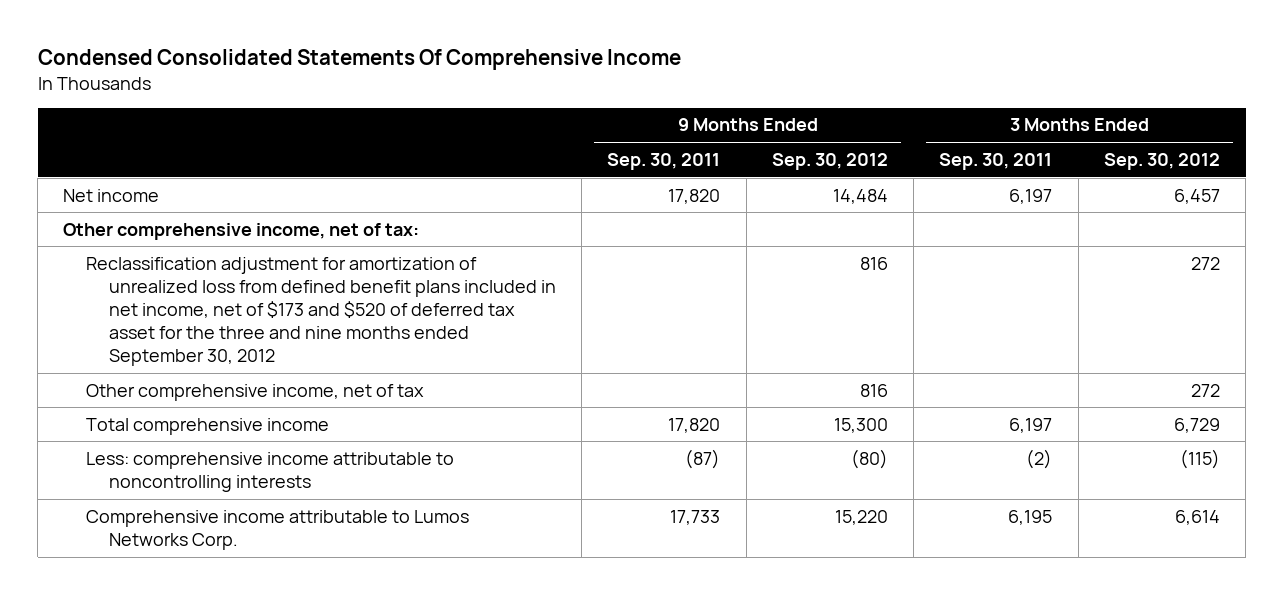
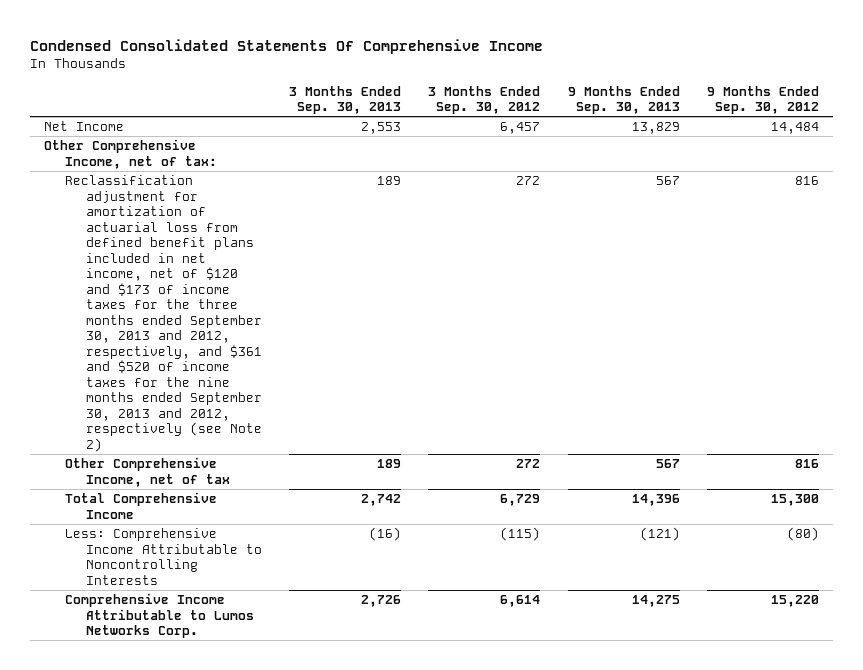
[607,152,721,170] Sep. 30, 2011 -> none
[939,152,1053,170] Sep. 30, 2011 -> none
none -> [288,85,401,115] 3 Months Ended Sep. 30, 2013
none -> [567,85,680,115] 9 Months Ended Sep. 30, 2013
[63,188,160,202] Net income -> [44,121,125,132] Net Income
[63,222,420,240] Other comprehensive income, net of tax: -> [44,139,217,169] Other Comprehensive Income, net of tax:
[86,256,556,367] Reclassification adjustment for amortization of unrealized loss from defined benefit plans included in net income, net of $173 and $520 of deferred tax asset for the three and nine months ended September 30, 2012 -> [64,175,262,452] Reclassification adjustment for amortization of actuarial loss from defined benefit plans included in net income, net of $120 and $173 of income taxes for the three months ended September 30, 2013 and 2012, respectively, and $361 and $520 of income taxes for the nine months ended September 30, 2013 and 2012, respectively (see Note 2)
[86,383,425,401] Other comprehensive income, net of tax -> [64,457,230,487] Other Comprehensive Income, net of tax
[86,417,330,435] Total comprehensive income -> [64,492,217,519] Total Comprehensive Income
[86,451,455,492] Less: comprehensive income attributable to noncontrolling interests -> [64,528,262,585] Less: Comprehensive Income Attributable to Noncontrolling Interests
[86,509,470,550] Comprehensive income attributable to Lumos Networks Corp. -> [64,593,254,639] Comprehensive Income Attributable to Lumos Networks Corp.

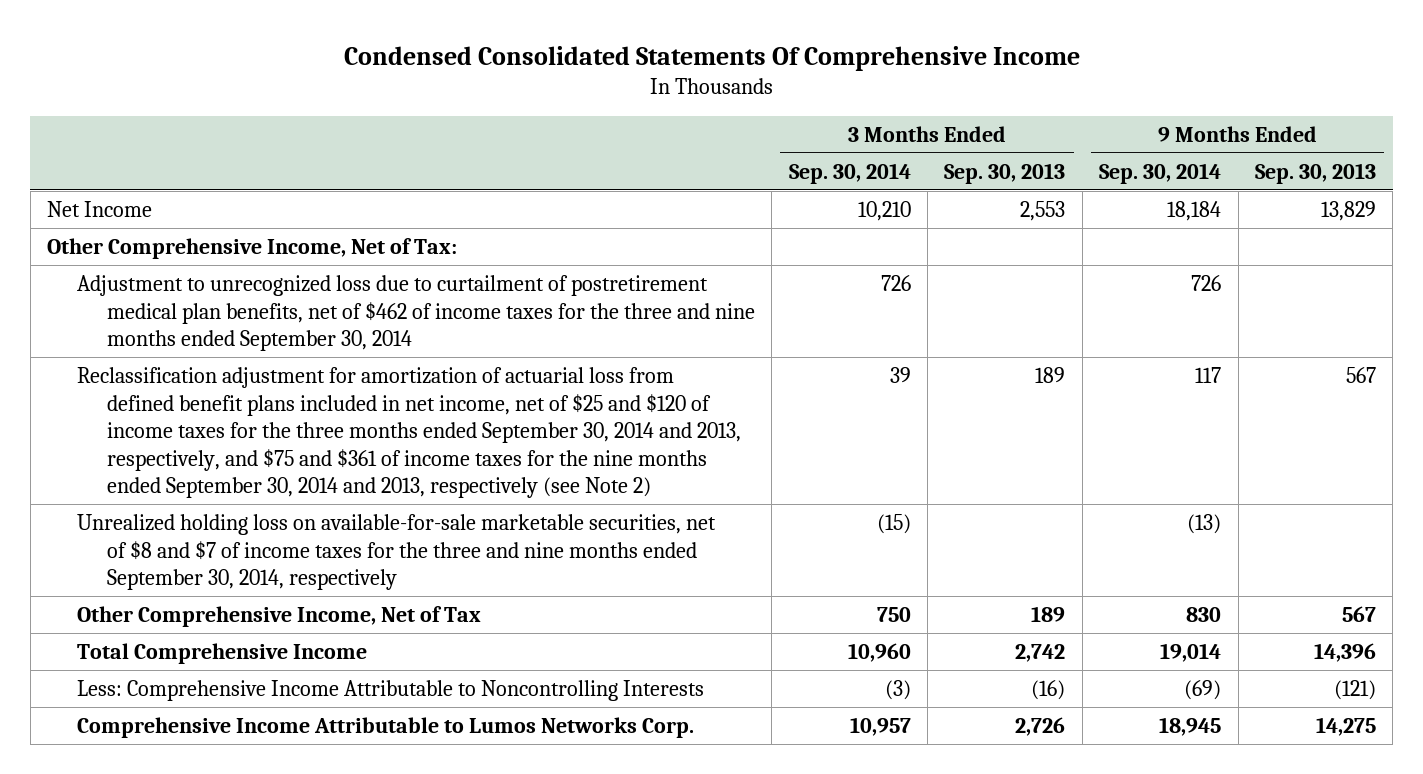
[428,85,541,115] 3 Months Ended Sep. 30, 2012 -> none
[707,85,820,115] 9 Months Ended Sep. 30, 2012 -> none
none -> [788,162,911,184] Sep. 30, 2014
none -> [1099,162,1222,184] Sep. 30, 2014
[44,139,217,169] Other Comprehensive Income, net of tax: -> [47,237,458,259] Other Comprehensive Income, Net of Tax:
none -> [77,274,755,352] Adjustment to unrecognized loss due to curtailment of postretirement medical plan benefits, net of $462 of income taxes for the three and nine months ended September 30, 2014
[64,175,262,452] Reclassification adjustment for amortization of actuarial loss from defined benefit plans included in net income, net of $120 and $173 of income taxes for the three months ended September 30, 2013 and 2012, respectively, and $361 and $520 of income taxes for the nine months ended September 30, 2013 and 2012, respectively (see Note 2) -> [77,366,741,499] Reclassification adjustment for amortization of actuarial loss from defined benefit plans included in net income, net of $25 and $120 of income taxes for the three months ended September 30, 2014 and 2013, respectively, and $75 and $361 of income taxes for the nine months ended September 30, 2014 and 2013, respectively (see Note 2)
none -> [77,513,717,591] Unrealized holding loss on available-for-sale marketable securities, net of $8 and $7 of income taxes for the three and nine months ended September 30, 2014, respectively
[64,457,230,487] Other Comprehensive Income, net of tax -> [77,605,482,627] Other Comprehensive Income, Net of Tax

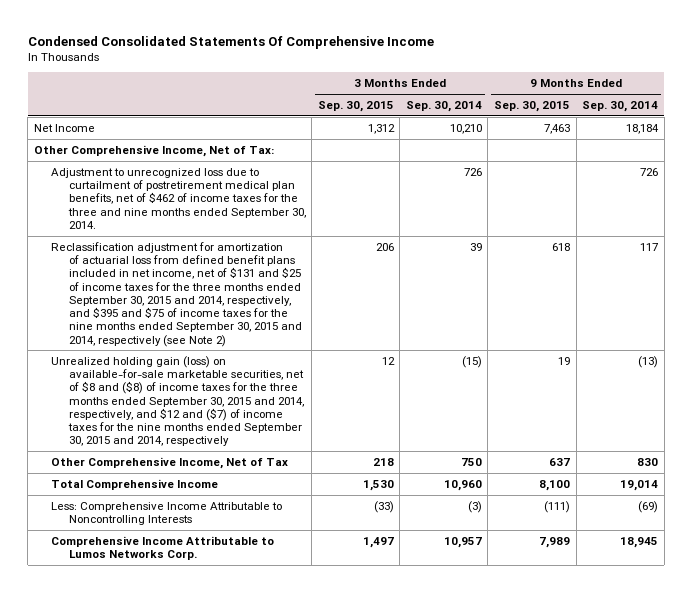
[944,162,1066,184] Sep. 30, 2013 -> none
[1255,162,1377,184] Sep. 30, 2013 -> none
none -> [317,101,394,113] Sep. 30, 2015
none -> [493,101,570,113] Sep. 30, 2015
[77,274,755,352] Adjustment to unrecognized loss due to curtailment of postretirement medical plan benefits, net of $462 of income taxes for the three and nine months ended September 30, 2014 -> [51,167,306,229] Adjustment to unrecognized loss due to curtailment of postretirement medical plan benefits, net of $462 of income taxes for the three and nine months ended September 30, 2014.
[77,366,741,499] Reclassification adjustment for amortization of actuarial loss from defined benefit plans included in net income, net of $25 and $120 of income taxes for the three months ended September 30, 2014 and 2013, respectively, and $75 and $361 of income taxes for the nine months ended September 30, 2014 and 2013, respectively (see Note 2) -> [51,241,302,347] Reclassification adjustment for amortization of actuarial loss from defined benefit plans included in net income, net of $131 and $25 of income taxes for the three months ended September 30, 2015 and 2014, respectively, and $395 and $75 of income taxes for the nine months ended September 30, 2015 and 2014, respectively (see Note 2)
[77,513,717,591] Unrealized holding loss on available-for-sale marketable securities, net of $8 and $7 of income taxes for the three and nine months ended September 30, 2014, respectively -> [51,355,304,447] Unrealized holding gain (loss) on available-for-sale marketable securities, net of $8 and ($8) of income taxes for the three months ended September 30, 2015 and 2014, respectively, and $12 and ($7) of income taxes for the nine months ended September 30, 2015 and 2014, respectively

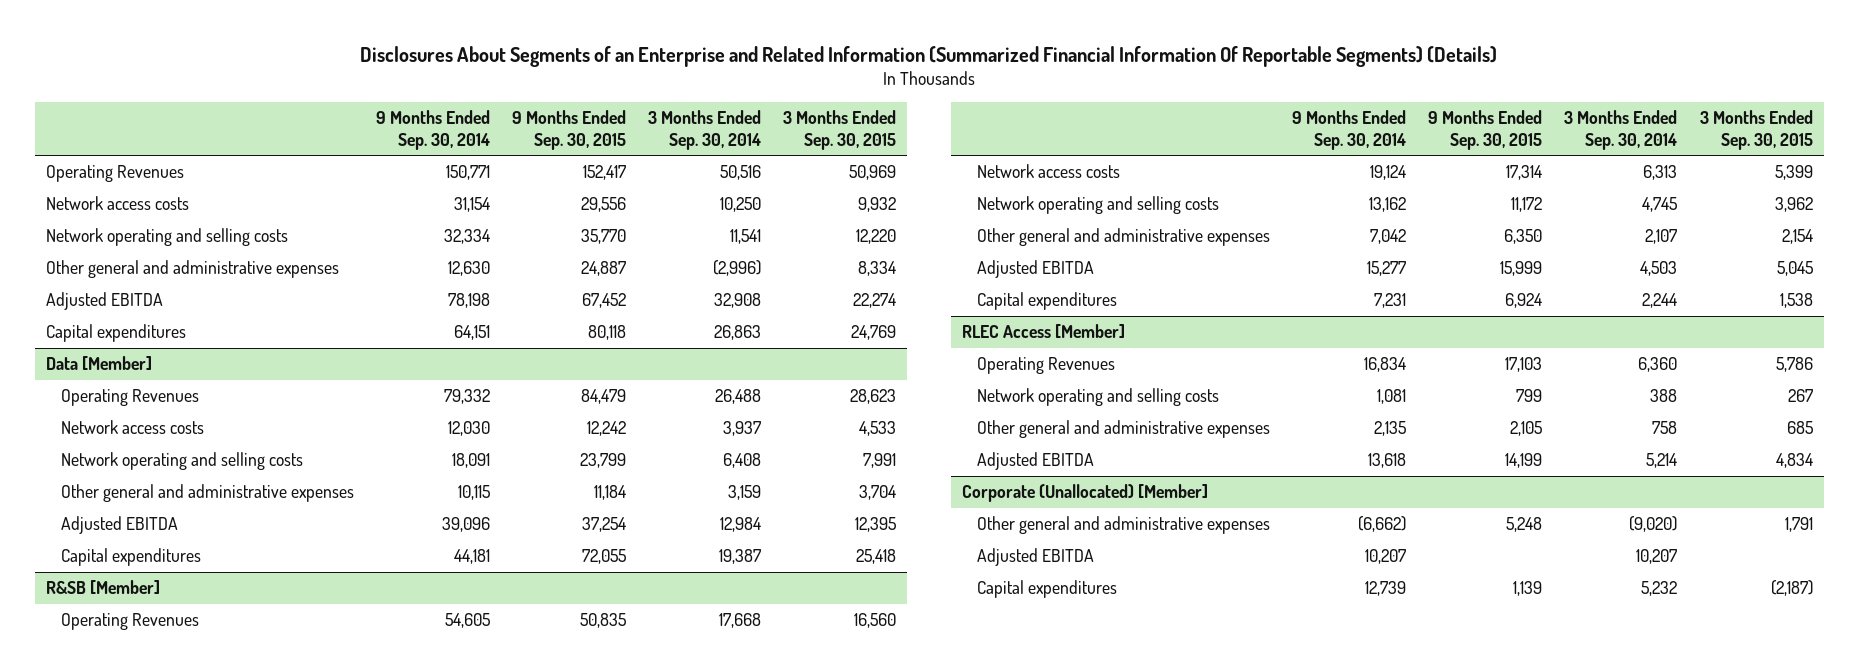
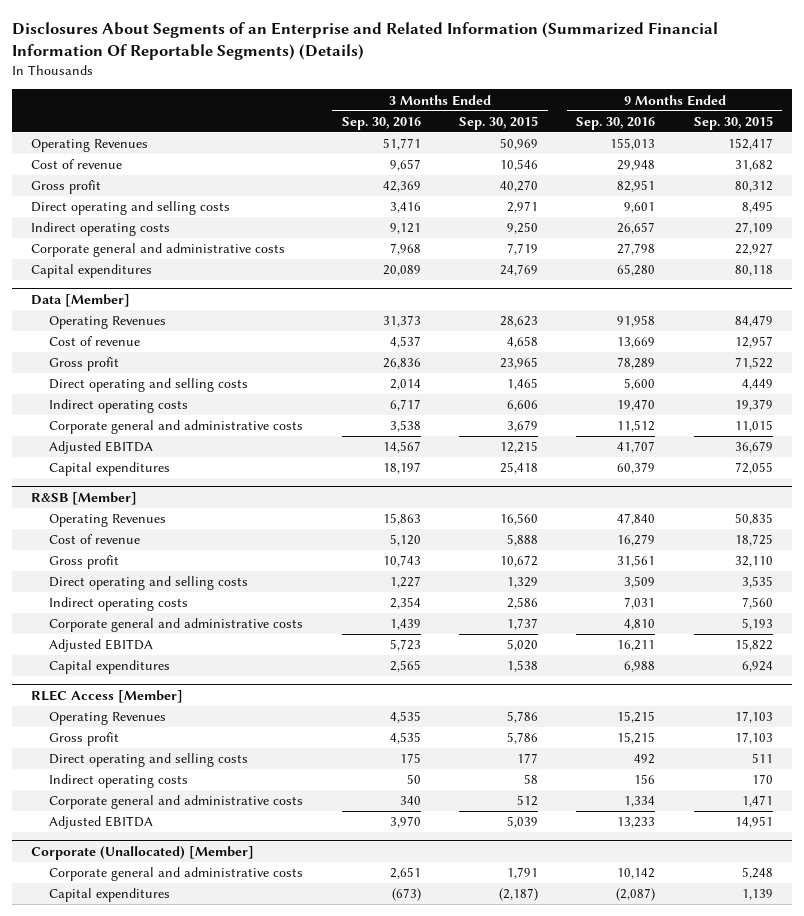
[376,110,491,151] 9 Months Ended Sep. 30, 2014 -> none
[648,110,762,151] 3 Months Ended Sep. 30, 2014 -> none
none -> [341,116,421,130] Sep. 30, 2016
none -> [576,116,656,130] Sep. 30, 2016
[45,196,189,211] Network access costs -> none
[45,292,163,311] Adjusted EBITDA -> none
none -> [31,159,123,170] Cost of revenue
none -> [31,180,102,195] Gross profit
[45,228,288,247] Network operating and selling costs -> [31,201,231,216] Direct operating and selling costs
[581,229,627,245] 35,770 -> [741,201,773,214] 8,495
[856,229,897,245] 12,220 -> [507,201,539,214] 2,971
none -> [31,222,171,237] Indirect operating costs
[45,260,339,279] Other general and administrative expenses -> [31,243,286,258] Corporate general and administrative costs
[581,261,627,277] 24,887 -> [734,243,773,256] 22,927
[858,261,897,277] 8,334 -> [507,243,539,256] 7,719
[61,420,205,435] Network access costs -> none
none -> [49,336,141,347] Cost of revenue
none -> [49,357,120,372] Gross profit
[61,452,304,471] Network operating and selling costs -> [49,378,249,393] Direct operating and selling costs
[580,453,627,469] 23,799 -> [741,379,773,391] 4,449
[863,453,897,469] 7,991 -> [507,378,539,391] 1,465
none -> [49,399,189,414] Indirect operating costs
[61,484,355,503] Other general and administrative expenses -> [49,420,304,435] Corporate general and administrative costs
[594,485,627,501] 11,184 -> [734,420,773,433] 11,015
[859,485,897,501] 3,704 -> [507,420,539,433] 3,679
[582,517,627,533] 37,254 -> [734,441,773,454] 36,679
[855,517,897,533] 12,395 -> [500,441,539,454] 12,215
[977,164,1121,179] Network access costs -> none
none -> [49,534,141,545] Cost of revenue
none -> [49,555,120,570] Gross profit
[977,196,1220,215] Network operating and selling costs -> [49,576,249,591] Direct operating and selling costs
[1511,197,1543,213] 11,172 -> [741,576,773,589] 3,535
[1774,197,1813,213] 3,962 -> [507,577,539,589] 1,329
none -> [49,597,189,612] Indirect operating costs
[977,228,1271,247] Other general and administrative expenses -> [49,618,304,633] Corporate general and administrative costs
[1504,229,1543,245] 6,350 -> [741,618,773,631] 5,193
[1781,229,1813,245] 2,154 -> [507,618,539,631] 1,737
[1500,261,1543,277] 15,999 -> [734,639,773,652] 15,822
[1776,261,1813,277] 5,045 -> [507,639,539,652] 5,020
none -> [49,732,120,747] Gross profit
[977,388,1220,407] Network operating and selling costs -> [49,753,249,768] Direct operating and selling costs
[1516,389,1543,403] 799 -> [751,753,773,764] 511
[1787,389,1813,403] 267 -> [517,753,539,764] 177
none -> [49,774,189,789] Indirect operating costs
[977,420,1271,439] Other general and administrative expenses -> [49,795,304,810] Corporate general and administrative costs
[1510,421,1543,437] 2,105 -> [741,795,773,808] 1,471
[1786,421,1813,435] 685 -> [517,795,539,807] 512
[1505,453,1543,469] 14,199 -> [734,816,773,829] 14,951
[1775,453,1813,469] 4,834 -> [507,816,539,829] 5,039
[977,548,1095,567] Adjusted EBITDA -> none
[977,516,1271,535] Other general and administrative expenses -> [49,867,304,882] Corporate general and administrative costs

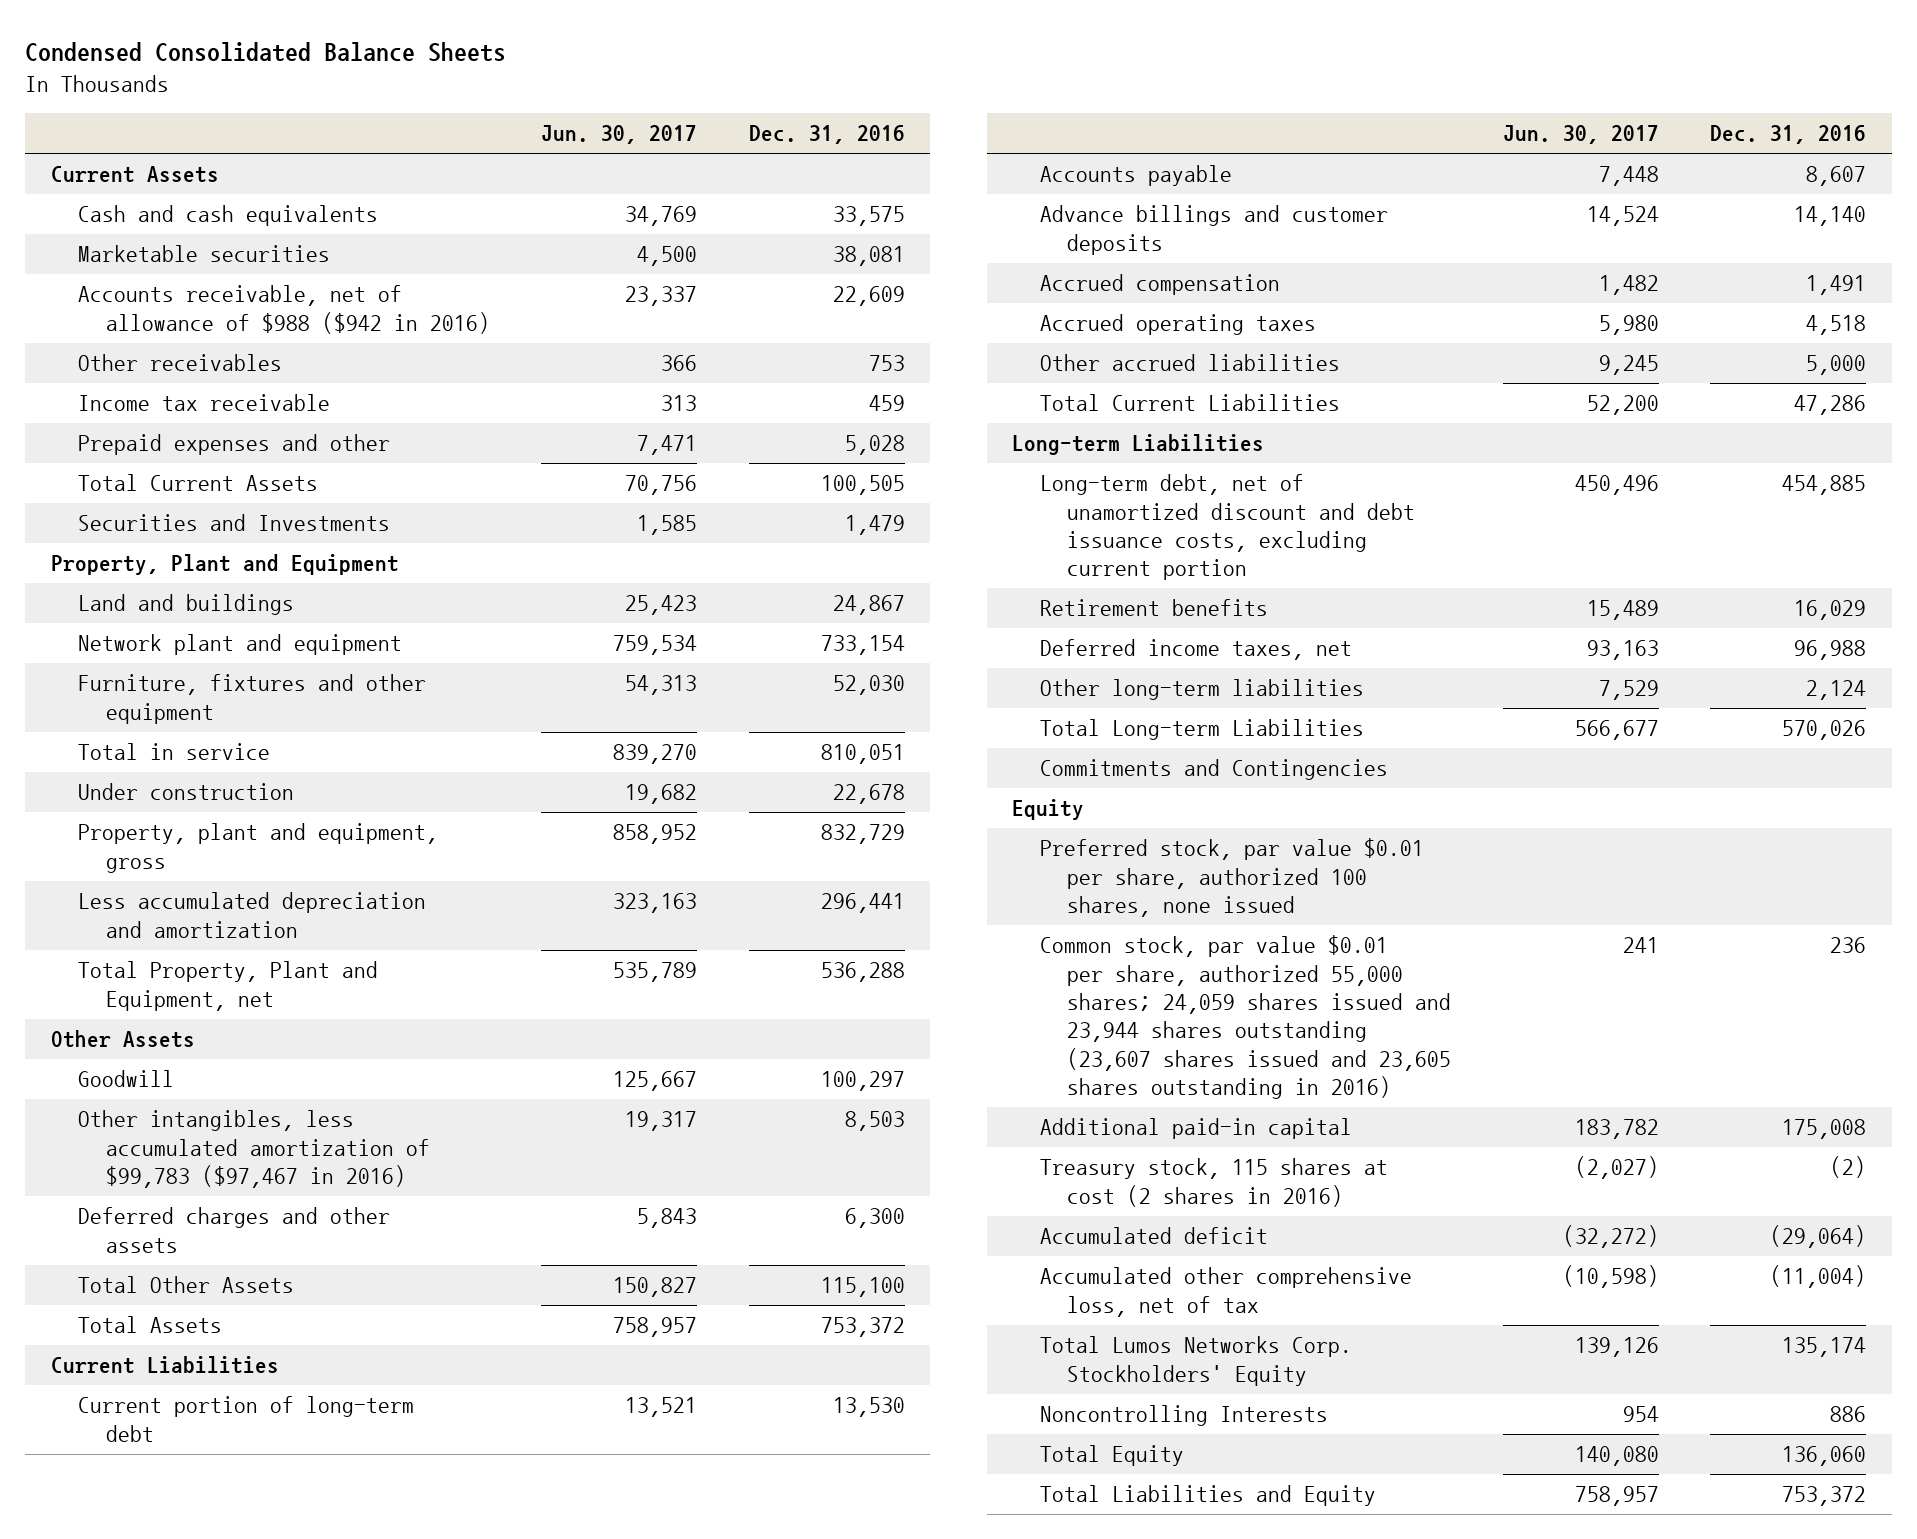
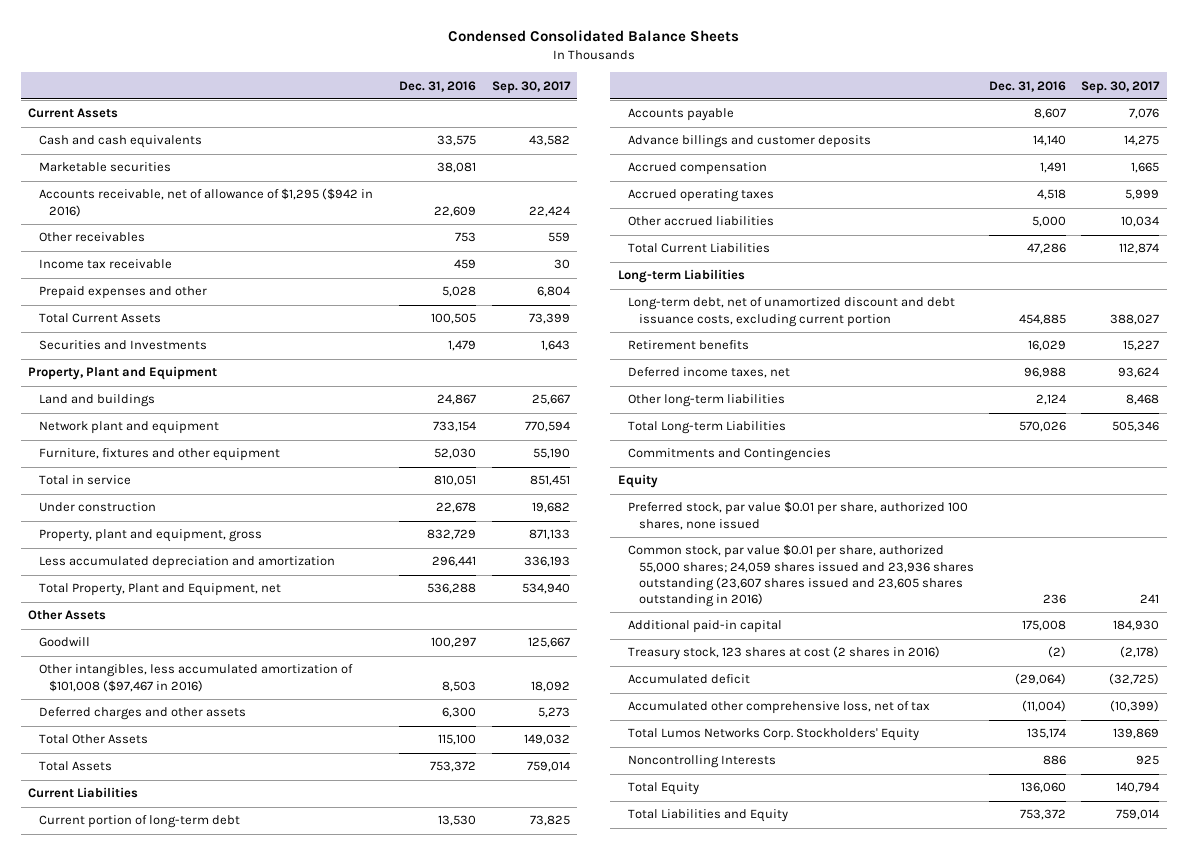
[541,125,698,145] Jun. 30, 2017 -> none
none -> [491,80,571,94] Sep. 30, 2017
[78,285,490,334] Accounts receivable, net of allowance of $988 ($942 in 2016) -> [38,188,373,217] Accounts receivable, net of allowance of $1,295 ($942 in 2016)
[78,1110,430,1189] Other intangibles, less accumulated amortization of $99,783 ($97,467 in 2016) -> [38,664,353,692] Other intangibles, less accumulated amortization of $101,008 ($97,467 in 2016)
[1039,935,1452,1099] Common stock, par value $0.01 per share, authorized 55,000 shares; 24,059 shares issued and 23,944 shares outstanding (23,607 shares issued and 23,605 shares outstanding in 2016) -> [628,544,974,607] Common stock, par value $0.01 per share, authorized 55,000 shares; 24,059 shares issued and 23,936 shares outstanding (23,607 shares issued and 23,605 shares outstanding in 2016)
[1039,1158,1388,1207] Treasury stock, 115 shares at cost (2 shares in 2016) -> [628,646,941,661] Treasury stock, 123 shares at cost (2 shares in 2016)

